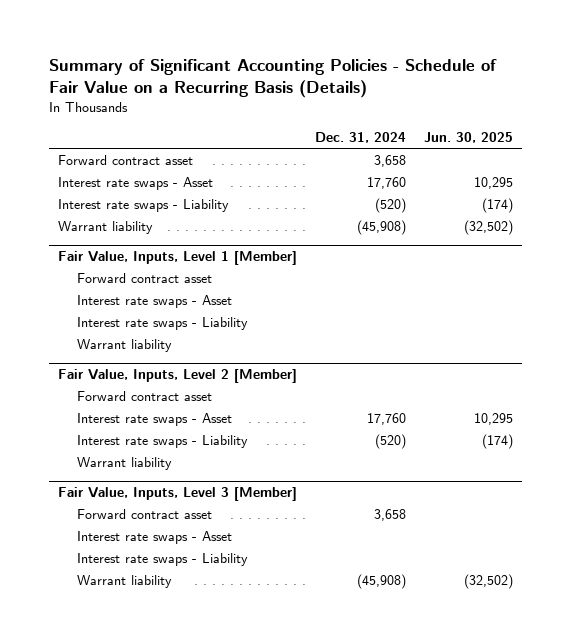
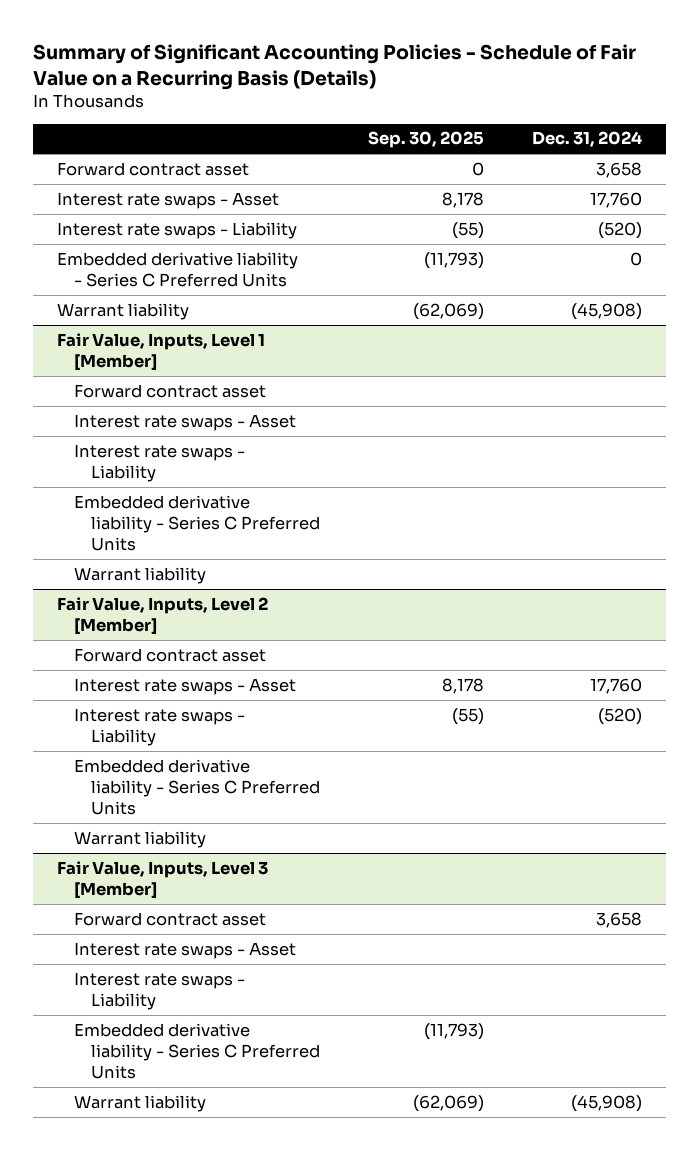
[424,132,514,144] Jun. 30, 2025 -> none
none -> [368,131,485,149] Sep. 30, 2025
none -> [57,251,299,288] Embedded derivative liability - Series C Preferred Units
none -> [74,494,321,552] Embedded derivative liability - Series C Preferred Units
none -> [74,758,321,816] Embedded derivative liability - Series C Preferred Units
none -> [74,1022,321,1080] Embedded derivative liability - Series C Preferred Units

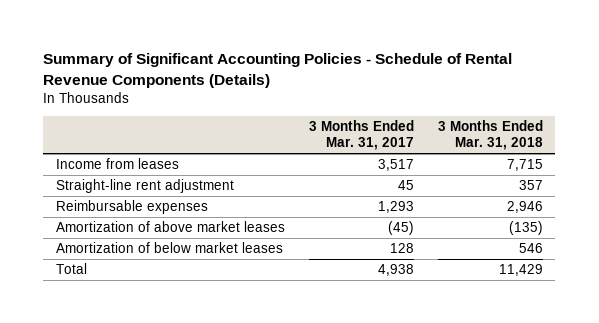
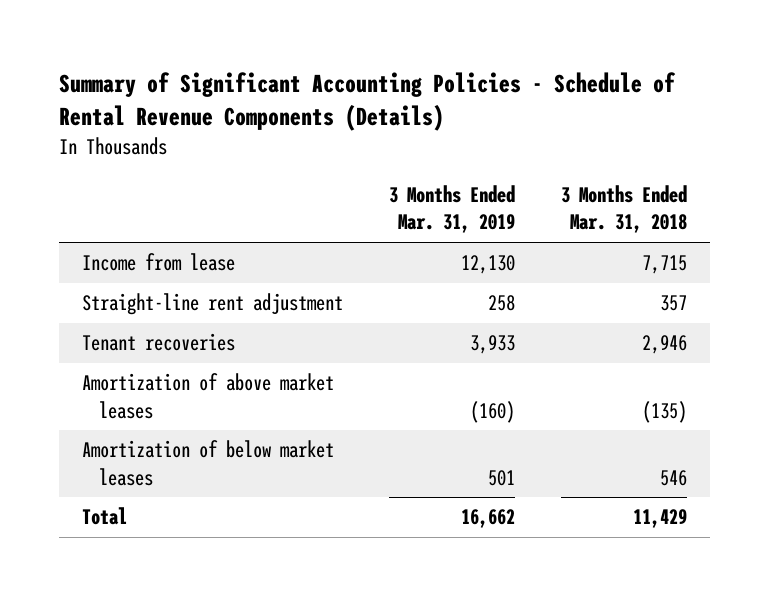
[308,120,414,151] 3 Months Ended Mar. 31, 2017 -> none
none -> [389,185,516,234] 3 Months Ended Mar. 31, 2019
[55,158,179,170] Income from leases -> [82,253,236,272] Income from lease
[55,200,208,215] Reimbursable expenses -> [82,333,236,352] Tenant recoveries

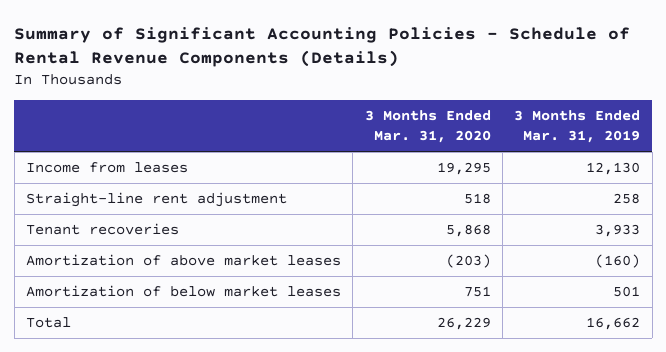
[560,185,687,234] 3 Months Ended Mar. 31, 2018 -> none
none -> [364,110,491,144] 3 Months Ended Mar. 31, 2020
[82,253,236,272] Income from lease -> [26,162,189,174] Income from leases

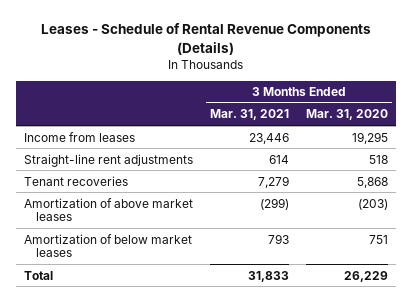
[14,26,631,68] Summary of Significant Accounting Policies - Schedule of Rental Revenue Components (Details) -> [40,23,371,55] Leases - Schedule of Rental Revenue Components (Details)
[514,110,641,144] 3 Months Ended Mar. 31, 2019 -> none
none -> [209,109,289,121] Mar. 31, 2021
[26,192,288,208] Straight-line rent adjustment -> [23,153,193,167] Straight-line rent adjustments

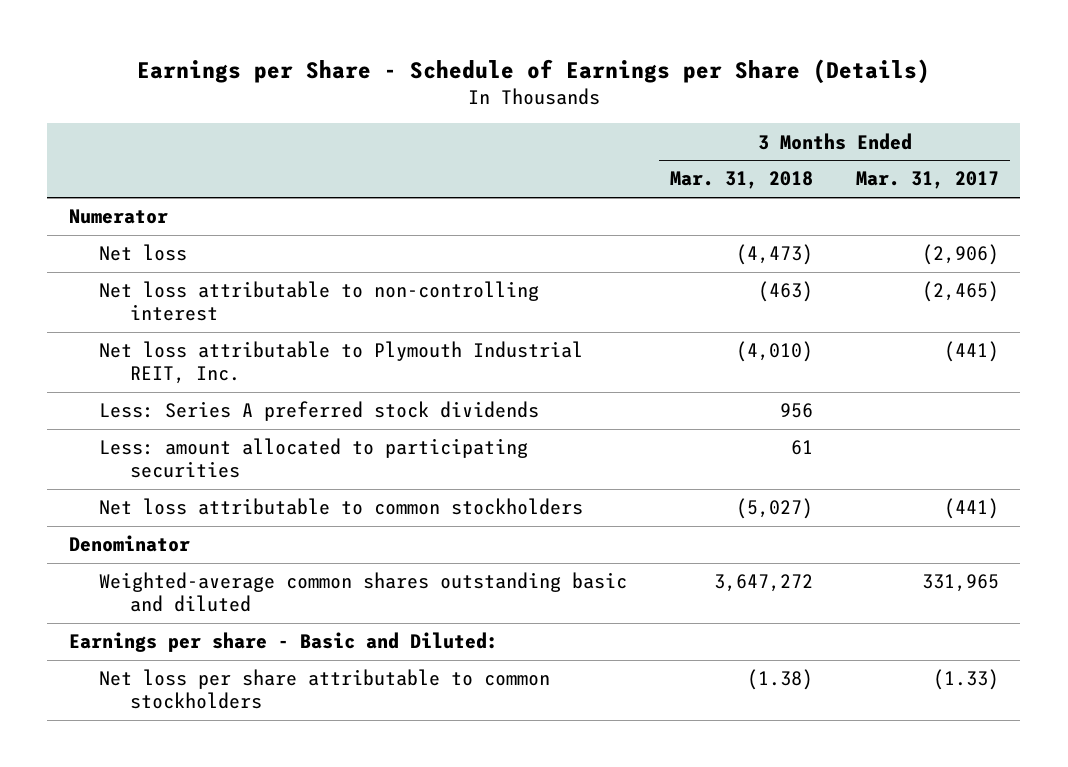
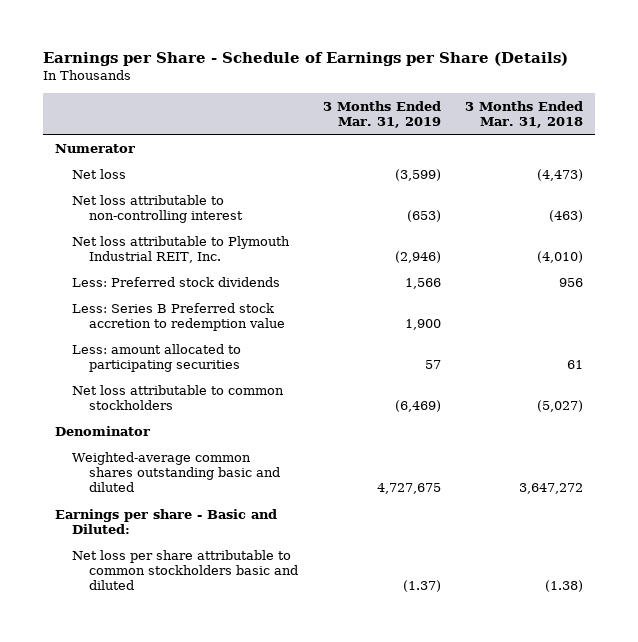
[856,171,1000,190] Mar. 31, 2017 -> none
none -> [322,100,441,129] 3 Months Ended Mar. 31, 2019
[99,401,540,422] Less: Series A preferred stock dividends -> [72,276,281,287] Less: Preferred stock dividends
none -> [72,302,286,331] Less: Series B Preferred stock accretion to redemption value
[99,669,551,710] Net loss per share attributable to common stockholders -> [72,549,299,591] Net loss per share attributable to common stockholders basic and diluted

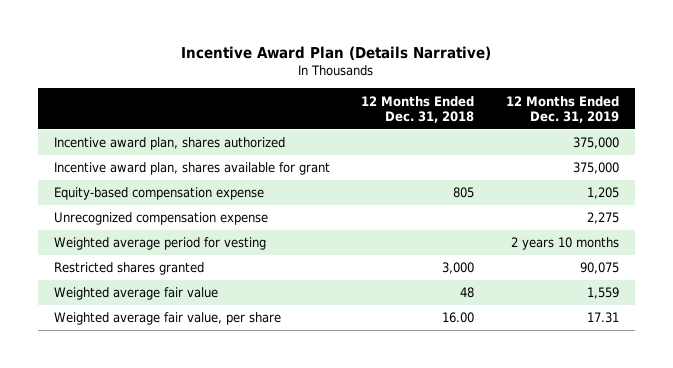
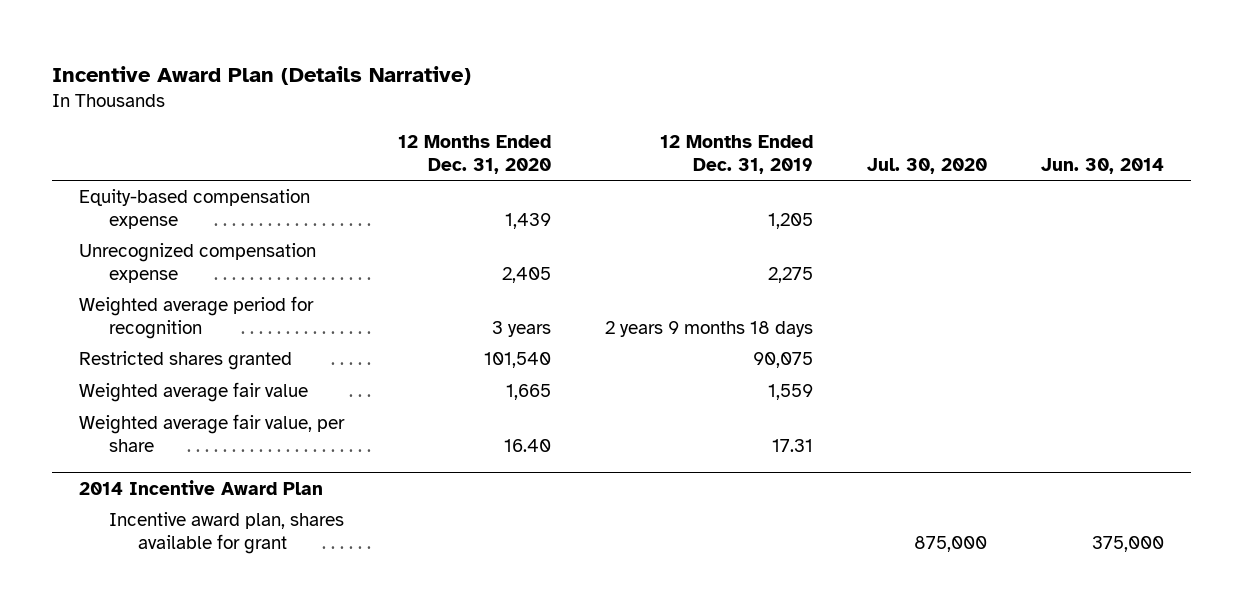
[361,95,475,123] 12 Months Ended Dec. 31, 2018 -> none
none -> [398,135,552,174] 12 Months Ended Dec. 31, 2020
none -> [866,157,987,174] Jul. 30, 2020
none -> [1040,157,1164,174] Jun. 30, 2014
[53,137,285,151] Incentive award plan, shares authorized -> none
[53,162,330,176] Incentive award plan, shares available for grant -> none
[53,237,266,251] Weighted average period for vesting -> [79,296,315,339] Weighted average period for recognition
[510,237,619,251] 2 years 10 months -> [605,320,814,337] 2 years 9 months 18 days
none -> [79,479,324,495] 2014 Incentive Award Plan
none -> [108,512,344,554] Incentive award plan, shares available for grant

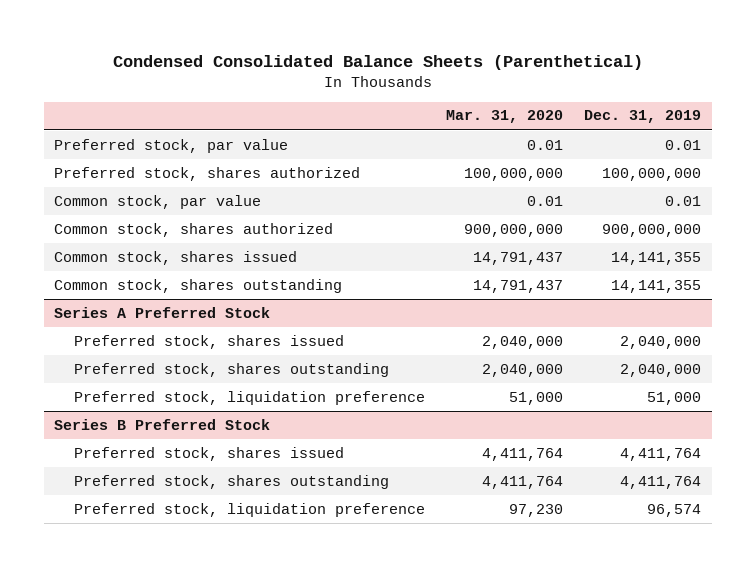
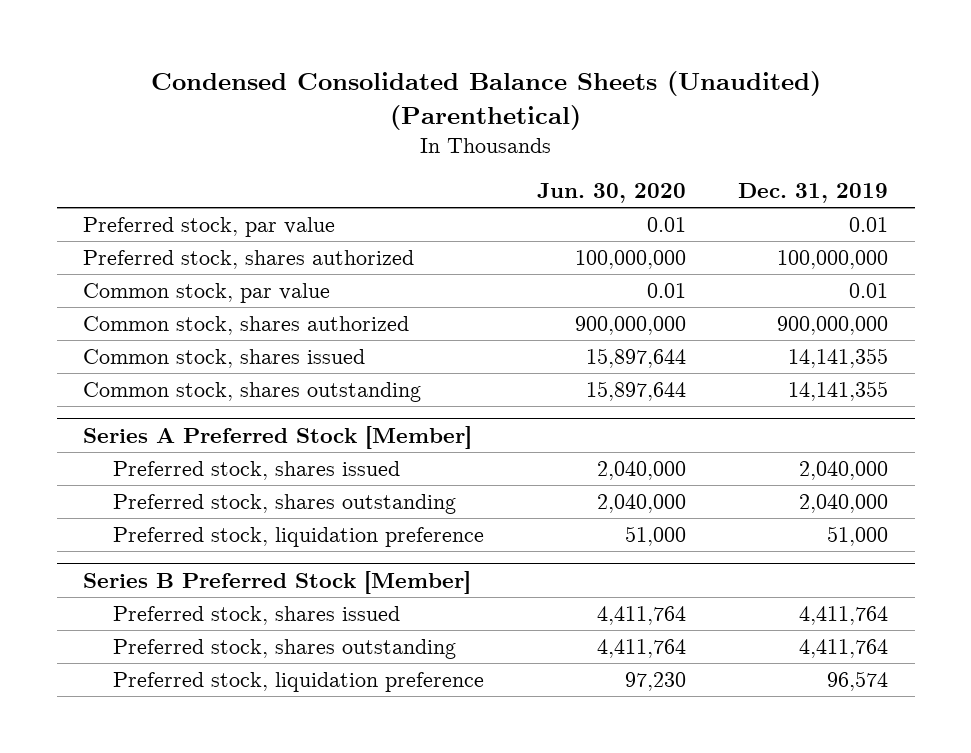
[112,54,643,70] Condensed Consolidated Balance Sheets (Parenthetical) -> [150,71,821,130] Condensed Consolidated Balance Sheets (Unaudited) (Parenthetical)
[446,110,564,124] Mar. 31, 2020 -> none
none -> [536,183,686,204] Jun. 30, 2020
[54,306,271,318] Series A Preferred Stock -> [83,425,473,449] Series A Preferred Stock [Member]
[54,418,271,430] Series B Preferred Stock -> [83,570,472,594] Series B Preferred Stock [Member]

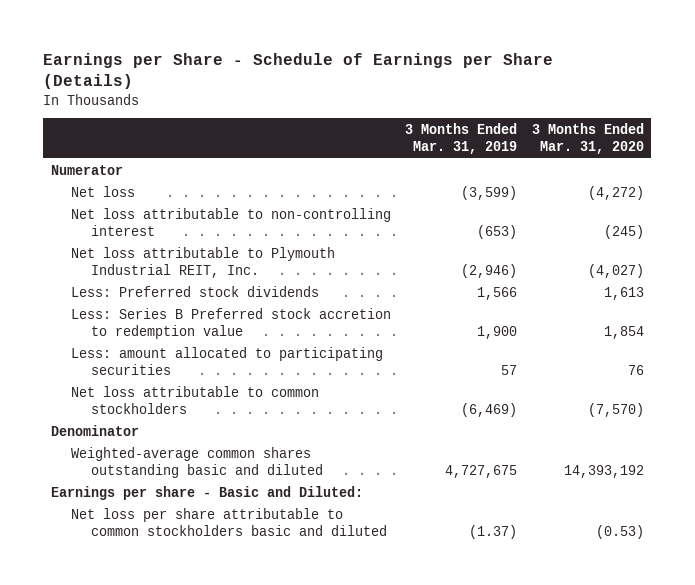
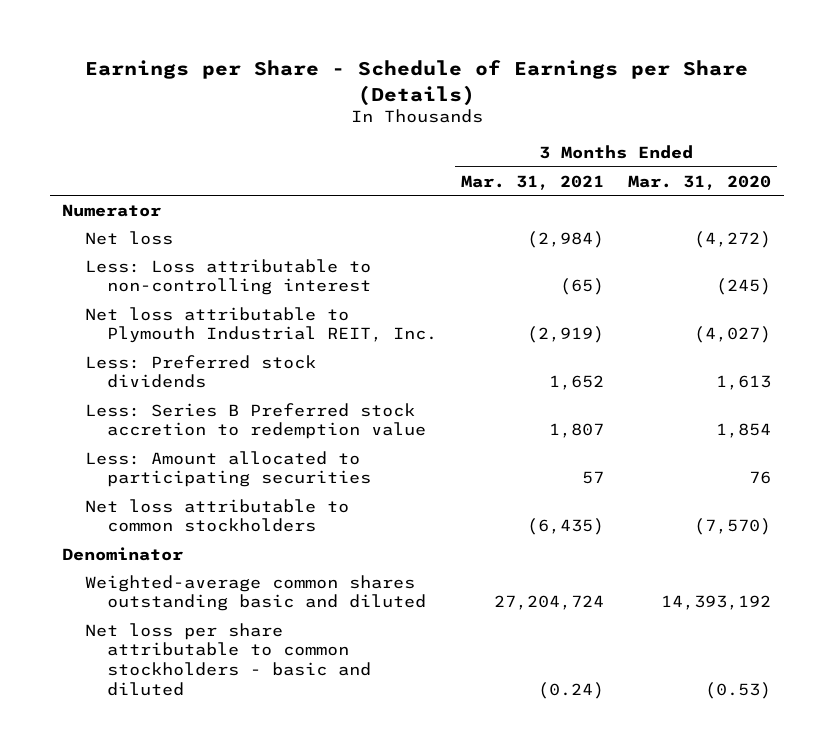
[405,122,518,155] 3 Months Ended Mar. 31, 2019 -> none
none -> [461,174,605,190] Mar. 31, 2021
[70,207,391,236] Net loss attributable to non-controlling interest -> [84,258,371,296] Less: Loss attributable to non-controlling interest
[70,346,383,375] Less: amount allocated to participating securities -> [84,450,371,488] Less: Amount allocated to participating securities
[50,485,363,500] Earnings per share - Basic and Diluted: -> none
[70,507,388,536] Net loss per share attributable to common stockholders basic and diluted -> [84,622,371,696] Net loss per share attributable to common stockholders - basic and diluted

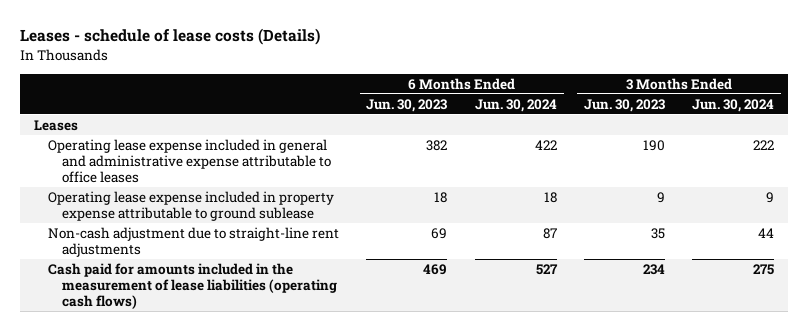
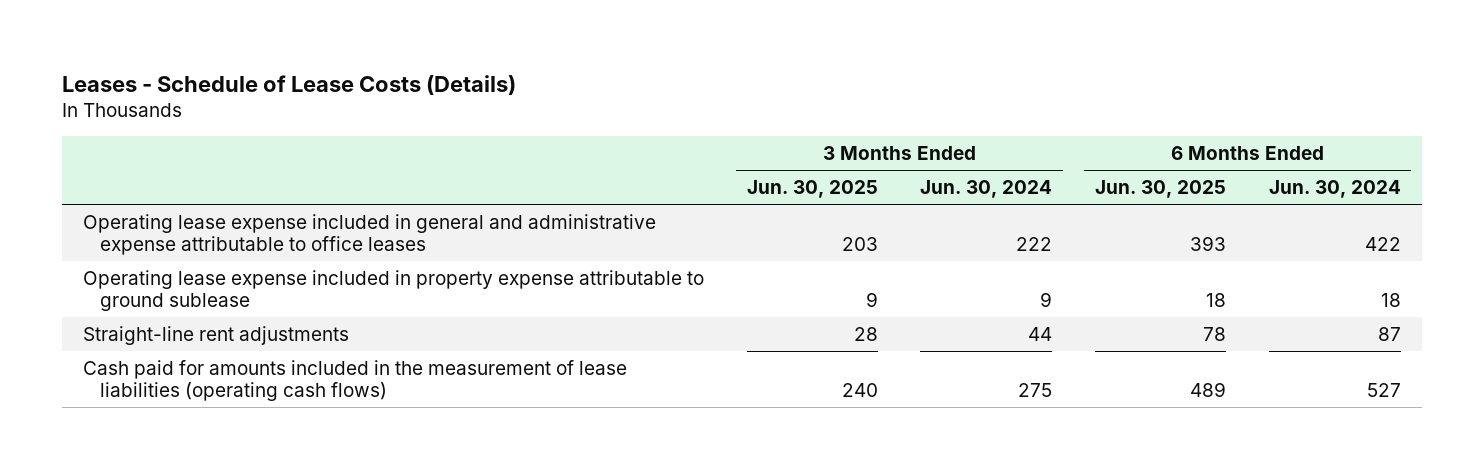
[20,28,321,46] Leases - schedule of lease costs (Details) -> [61,74,516,95] Leases - Schedule of Lease Costs (Details)
[366,98,448,112] Jun. 30, 2023 -> none
[584,98,666,112] Jun. 30, 2023 -> none
none -> [746,180,878,199] Jun. 30, 2025
none -> [1095,180,1227,199] Jun. 30, 2025
[33,120,78,132] Leases -> none
[48,227,340,257] Non-cash adjustment due to straight-line rent adjustments -> [83,325,350,345] Straight-line rent adjustments

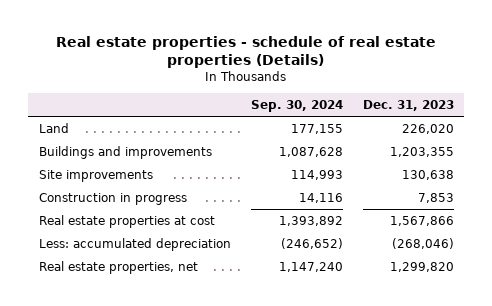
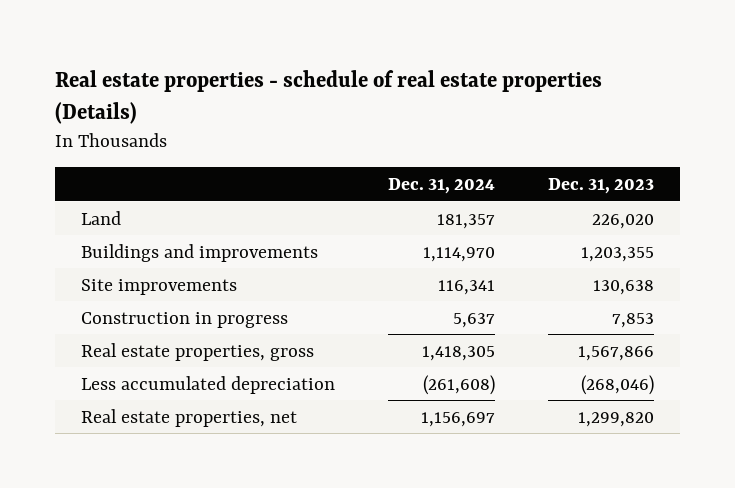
[250,99,343,112] Sep. 30, 2024 -> none
none -> [387,177,495,194] Dec. 31, 2024
[38,214,215,228] Real estate properties at cost -> [81,342,315,361] Real estate properties, gross
[38,237,231,251] Less: accumulated depreciation -> [81,375,336,394] Less accumulated depreciation

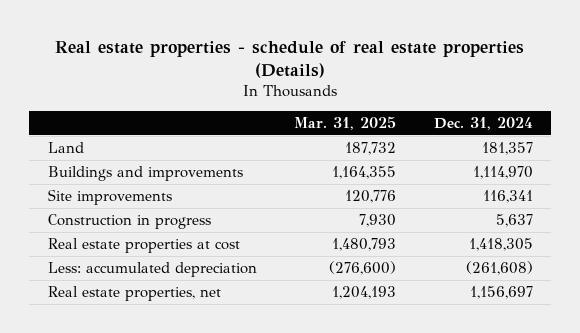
[547,177,654,194] Dec. 31, 2023 -> none
none -> [294,116,397,131] Mar. 31, 2025
[81,342,315,361] Real estate properties, gross -> [47,237,240,253] Real estate properties at cost
[81,375,336,394] Less accumulated depreciation -> [47,261,257,277] Less: accumulated depreciation

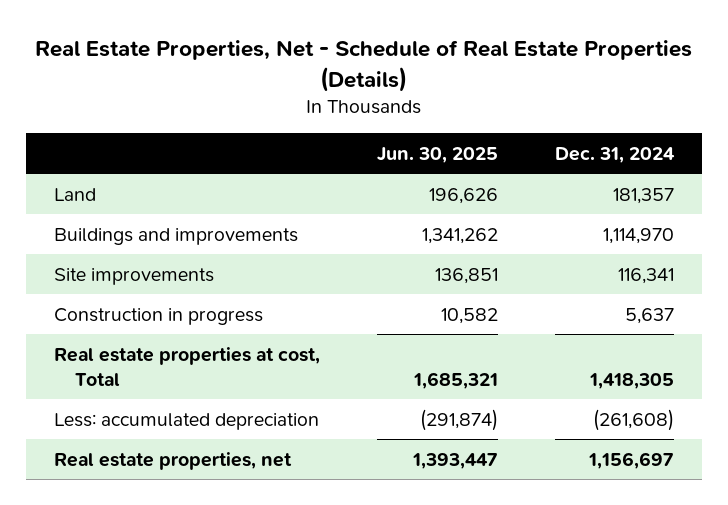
[55,40,525,78] Real estate properties - schedule of real estate properties (Details) -> [35,40,693,92] Real Estate Properties, Net - Schedule of Real Estate Properties (Details)
[294,116,397,131] Mar. 31, 2025 -> none
none -> [377,146,499,163] Jun. 30, 2025
[47,237,240,253] Real estate properties at cost -> [54,346,321,386] Real estate properties at cost, Total

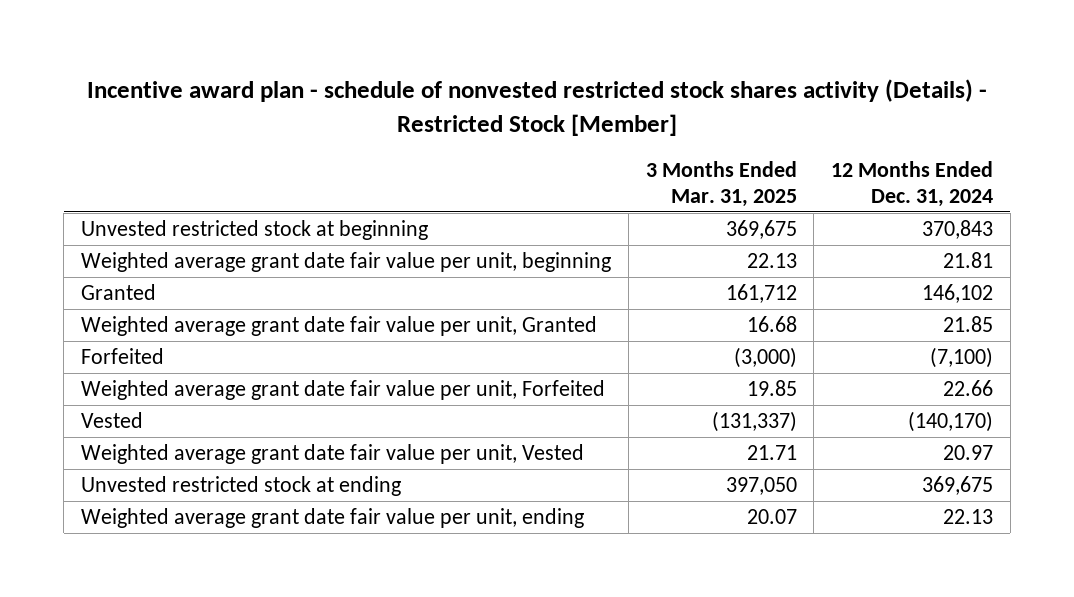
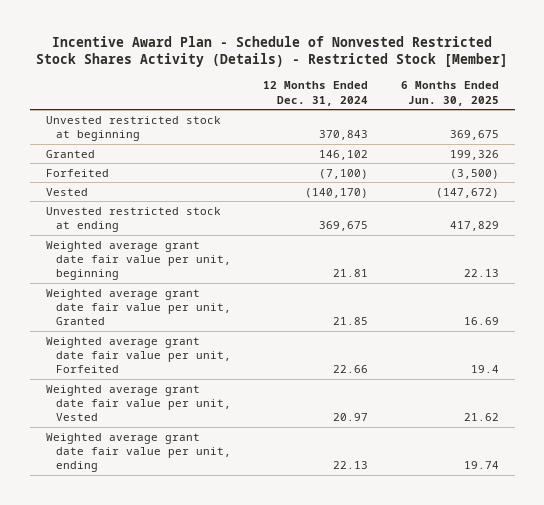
[87,79,988,137] Incentive award plan - schedule of nonvested restricted stock shares activity (Details) - Restricted Stock [Member] -> [36,36,509,68] Incentive Award Plan - Schedule of Nonvested Restricted Stock Shares Activity (Details) - Restricted Stock [Member]
[645,161,797,208] 3 Months Ended Mar. 31, 2025 -> none
none -> [400,81,499,106] 6 Months Ended Jun. 30, 2025
[81,252,612,273] Weighted average grant date fair value per unit, beginning -> [45,240,232,281] Weighted average grant date fair value per unit, beginning
[81,316,598,337] Weighted average grant date fair value per unit, Granted -> [45,288,232,326] Weighted average grant date fair value per unit, Granted
[81,380,606,401] Weighted average grant date fair value per unit, Forfeited -> [45,336,232,374] Weighted average grant date fair value per unit, Forfeited
[81,444,585,465] Weighted average grant date fair value per unit, Vested -> [45,384,232,422] Weighted average grant date fair value per unit, Vested

